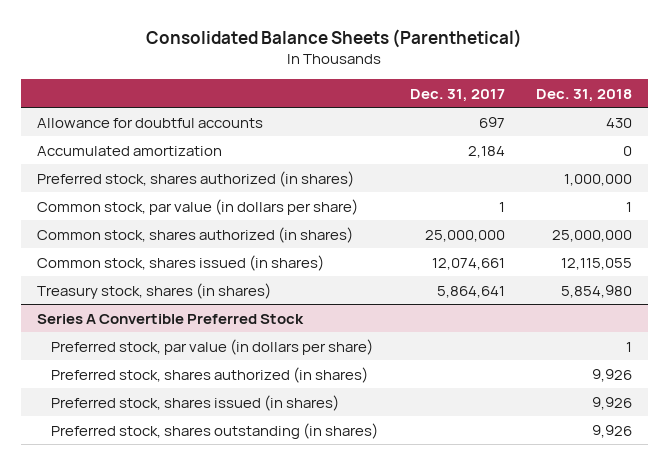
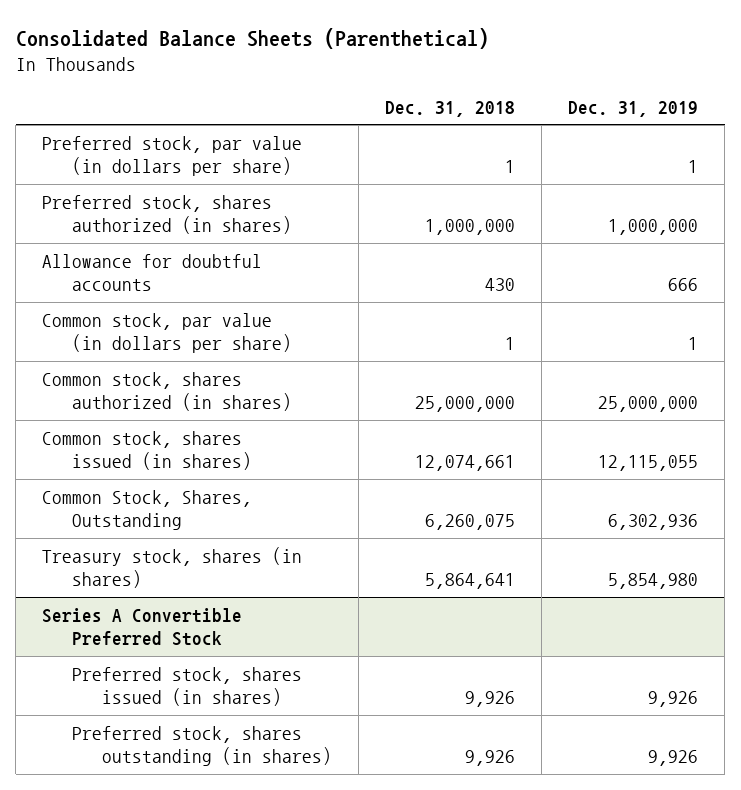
[409,88,505,102] Dec. 31, 2017 -> none
none -> [568,100,699,117] Dec. 31, 2019
[36,145,222,156] Accumulated amortization -> none
none -> [42,135,303,177] Preferred stock, par value (in dollars per share)
[36,117,263,128] Allowance for doubtful accounts -> [42,253,263,292] Allowance for doubtful accounts
[561,257,633,270] 12,115,055 -> [415,455,516,472] 12,074,661
none -> [42,489,253,531] Common Stock, Shares, Outstanding
[561,284,633,298] 5,854,980 -> [425,573,516,590] 5,864,641
[50,338,373,355] Preferred stock, par value (in dollars per share) -> none
[50,366,368,383] Preferred stock, shares authorized (in shares) -> none

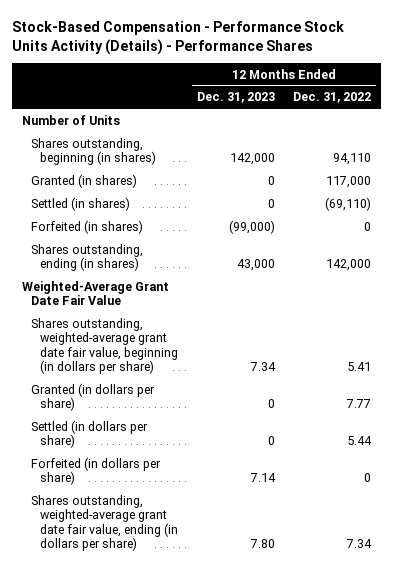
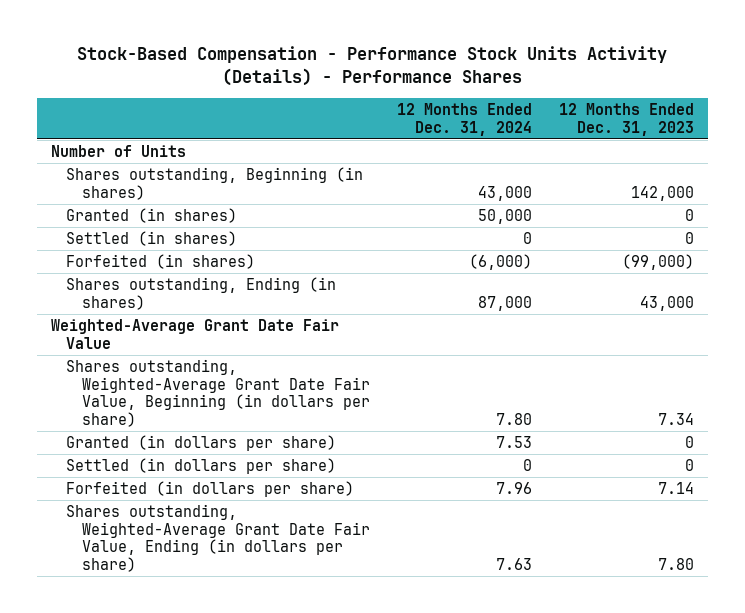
[293,92,372,104] Dec. 31, 2022 -> none
none -> [397,103,533,136] 12 Months Ended Dec. 31, 2024
[30,137,156,166] Shares outstanding, beginning (in shares) -> [66,167,364,200] Shares outstanding, Beginning (in shares)
[30,243,143,272] Shares outstanding, ending (in shares) -> [66,277,337,310] Shares outstanding, Ending (in shares)
[30,317,178,375] Shares outstanding, weighted-average grant date fair value, beginning (in dollars per share) -> [66,359,371,428] Shares outstanding, Weighted-Average Grant Date Fair Value, Beginning (in dollars per share)
[30,494,178,552] Shares outstanding, weighted-average grant date fair value, ending (in dollars per share) -> [66,504,371,573] Shares outstanding, Weighted-Average Grant Date Fair Value, Ending (in dollars per share)

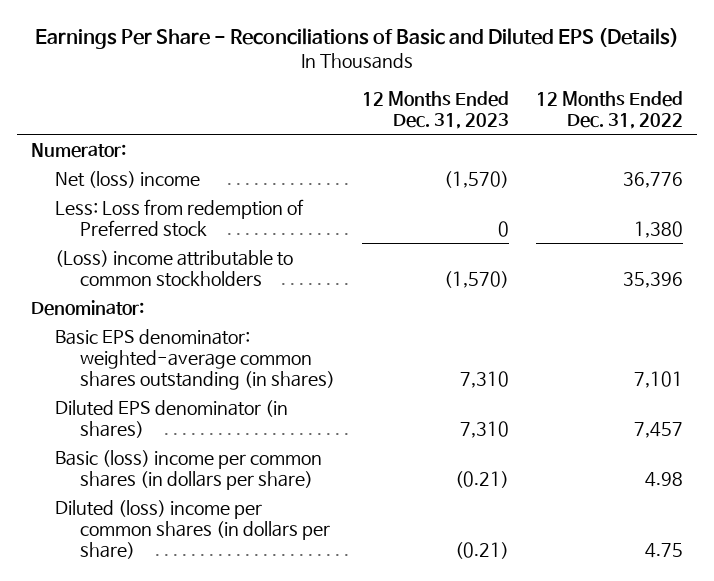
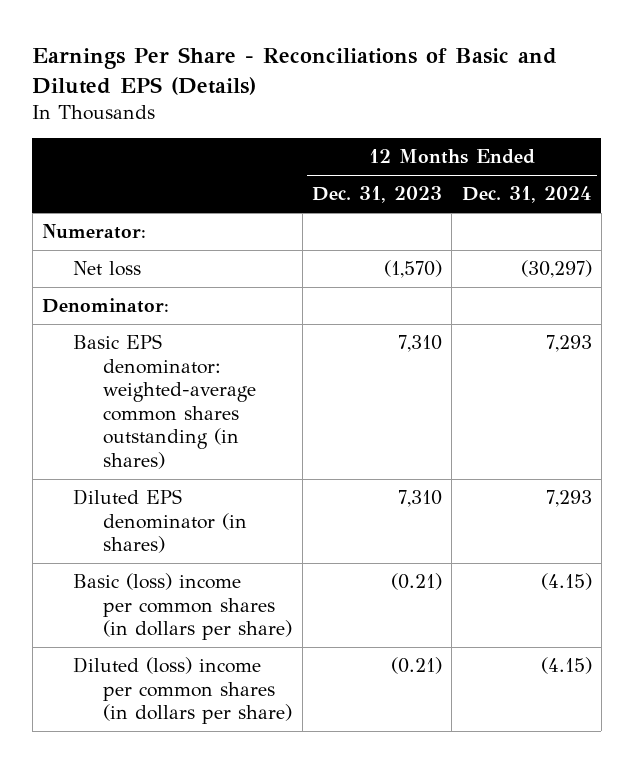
[536,91,684,130] 12 Months Ended Dec. 31, 2022 -> none
none -> [461,186,592,204] Dec. 31, 2024
[55,198,305,237] Less: Loss from redemption of Preferred stock -> none
[55,249,294,287] (Loss) income attributable to common stockholders -> none
[55,170,201,188] Net (loss) income -> [72,261,141,277] Net loss

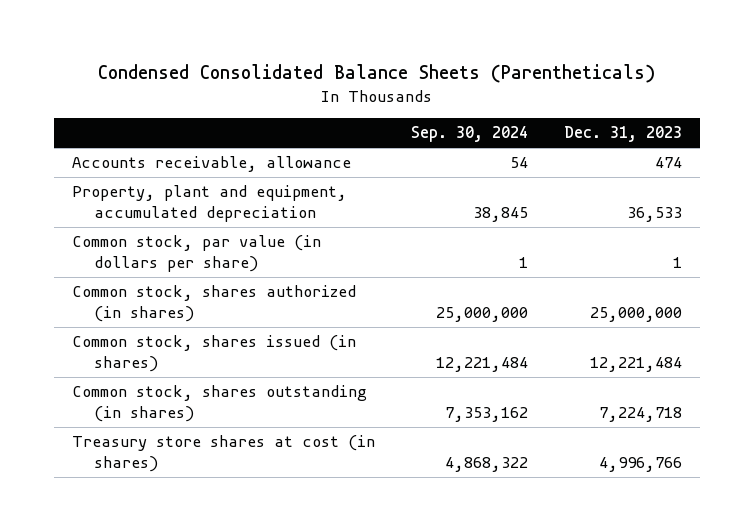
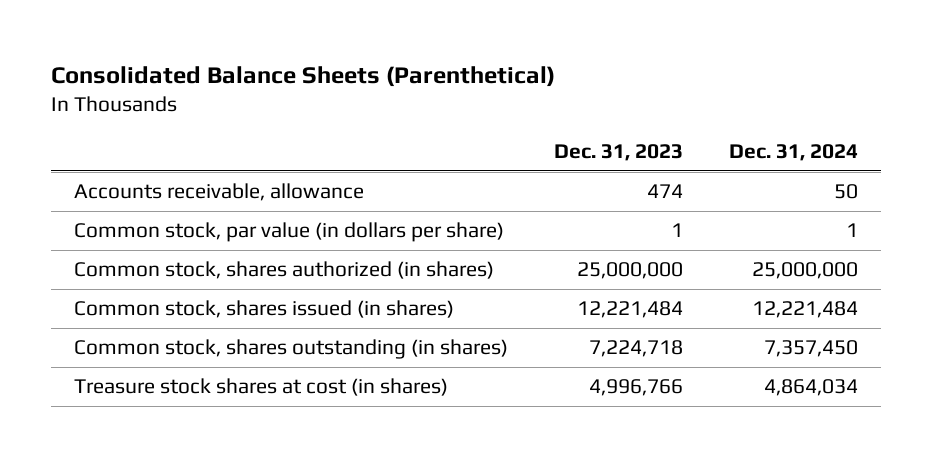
[97,64,655,84] Condensed Consolidated Balance Sheets (Parentheticals) -> [50,66,555,88] Consolidated Balance Sheets (Parenthetical)
[410,126,528,143] Sep. 30, 2024 -> none
none -> [728,144,858,162] Dec. 31, 2024
[71,185,347,223] Property, plant and equipment, accumulated depreciation -> none
[71,435,375,473] Treasury store shares at cost (in shares) -> [73,378,448,397] Treasure stock shares at cost (in shares)

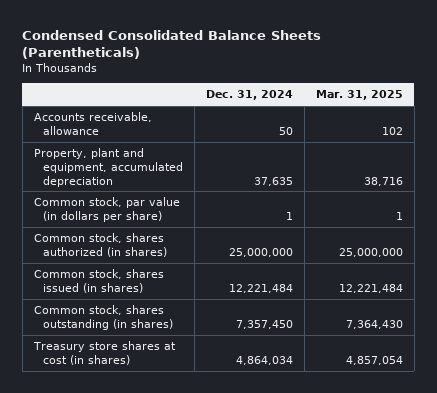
[50,66,555,88] Consolidated Balance Sheets (Parenthetical) -> [22,29,322,60] Condensed Consolidated Balance Sheets (Parentheticals)
[553,144,683,162] Dec. 31, 2023 -> none
none -> [315,90,403,101] Mar. 31, 2025
none -> [33,147,184,187] Property, plant and equipment, accumulated depreciation
[73,378,448,397] Treasure stock shares at cost (in shares) -> [32,340,176,365] Treasury store shares at cost (in shares)

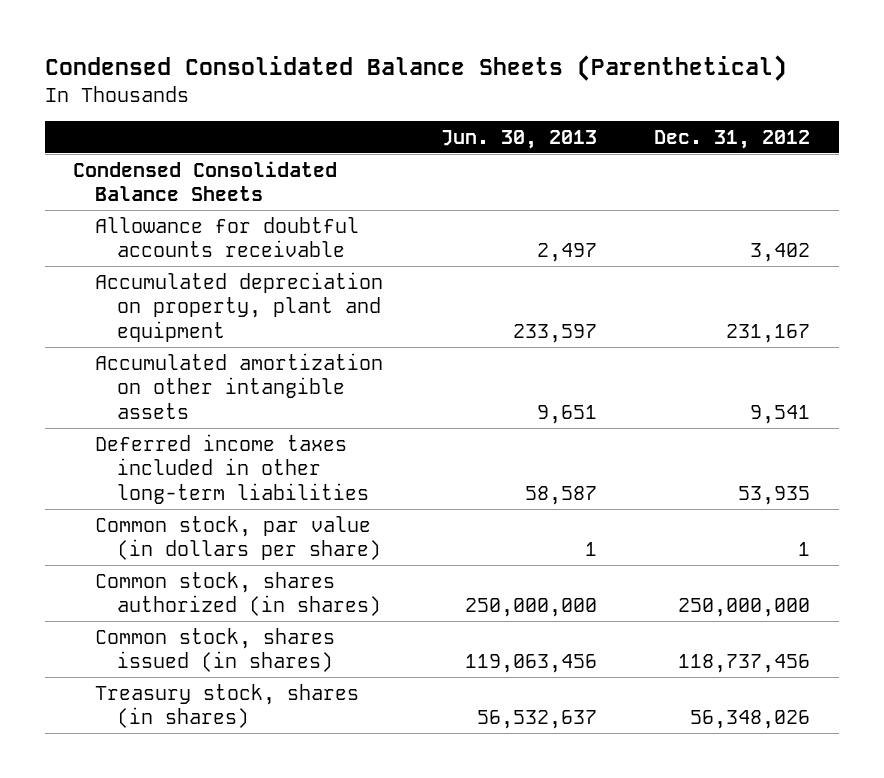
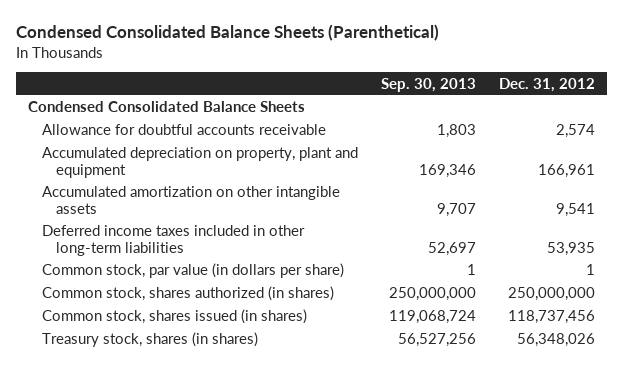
[440,129,597,149] Jun. 30, 2013 -> none
none -> [380,77,476,92] Sep. 30, 2013
[750,243,811,263] 3,402 -> [556,124,596,139] 2,574
[726,323,811,343] 231,167 -> [538,164,596,179] 166,961

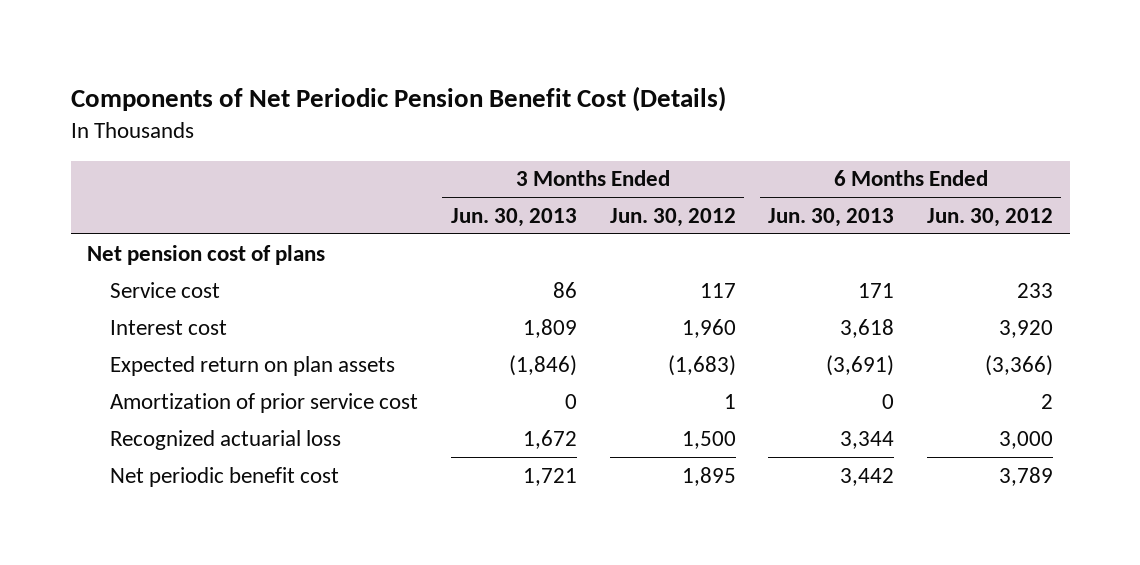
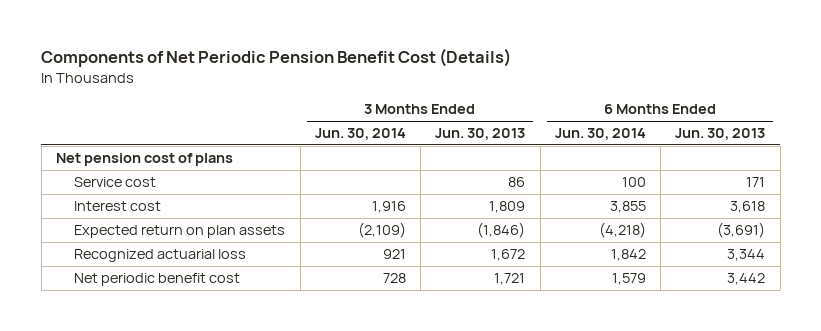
[609,208,736,228] Jun. 30, 2012 -> none
[927,208,1054,228] Jun. 30, 2012 -> none
none -> [314,128,406,141] Jun. 30, 2014
none -> [554,128,646,141] Jun. 30, 2014
[109,392,418,413] Amortization of prior service cost -> none

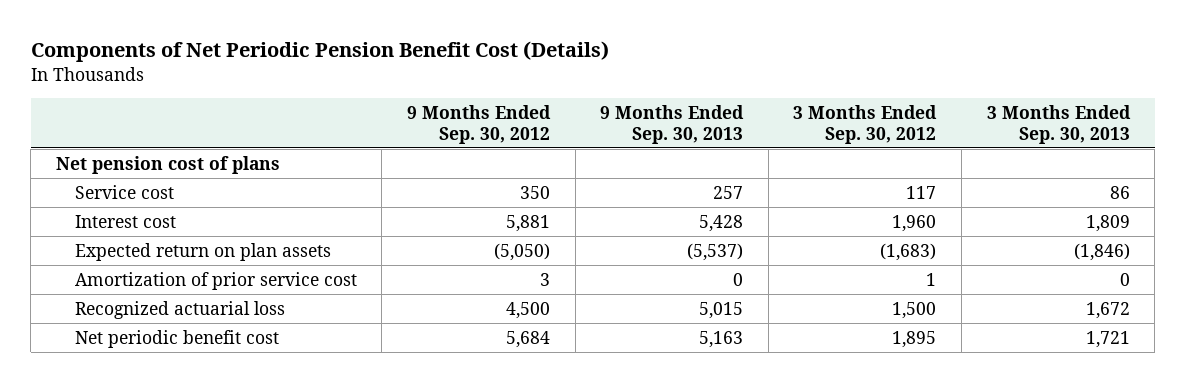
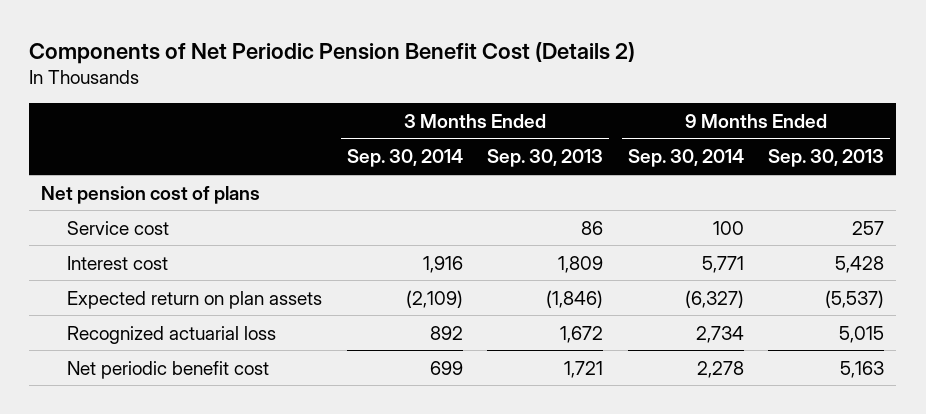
[30,41,609,63] Components of Net Periodic Pension Benefit Cost (Details) -> [29,41,636,64] Components of Net Periodic Pension Benefit Cost (Details 2)
[407,105,552,144] 9 Months Ended Sep. 30, 2012 -> none
[793,105,938,144] 3 Months Ended Sep. 30, 2012 -> none
none -> [346,149,463,168] Sep. 30, 2014
none -> [627,149,744,168] Sep. 30, 2014
[74,271,357,290] Amortization of prior service cost -> none

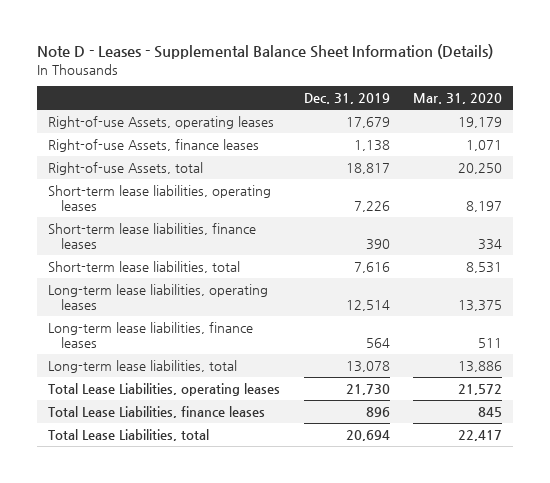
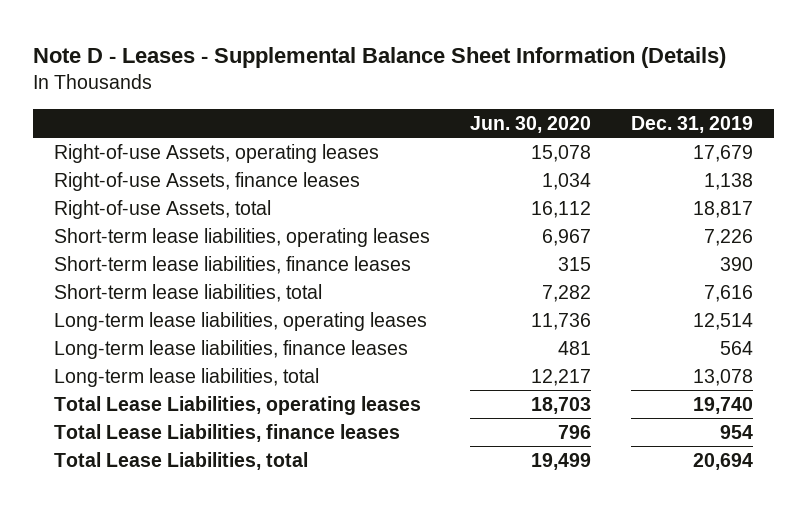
[412,93,502,105] Mar. 31, 2020 -> none
none -> [470,115,592,133] Jun. 30, 2020
[345,383,390,395] 21,730 -> [693,396,754,414] 19,740
[365,406,390,417] 896 -> [720,424,754,439] 954

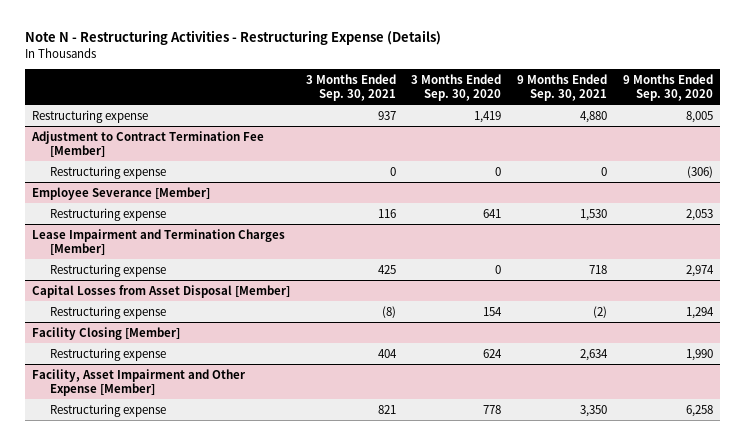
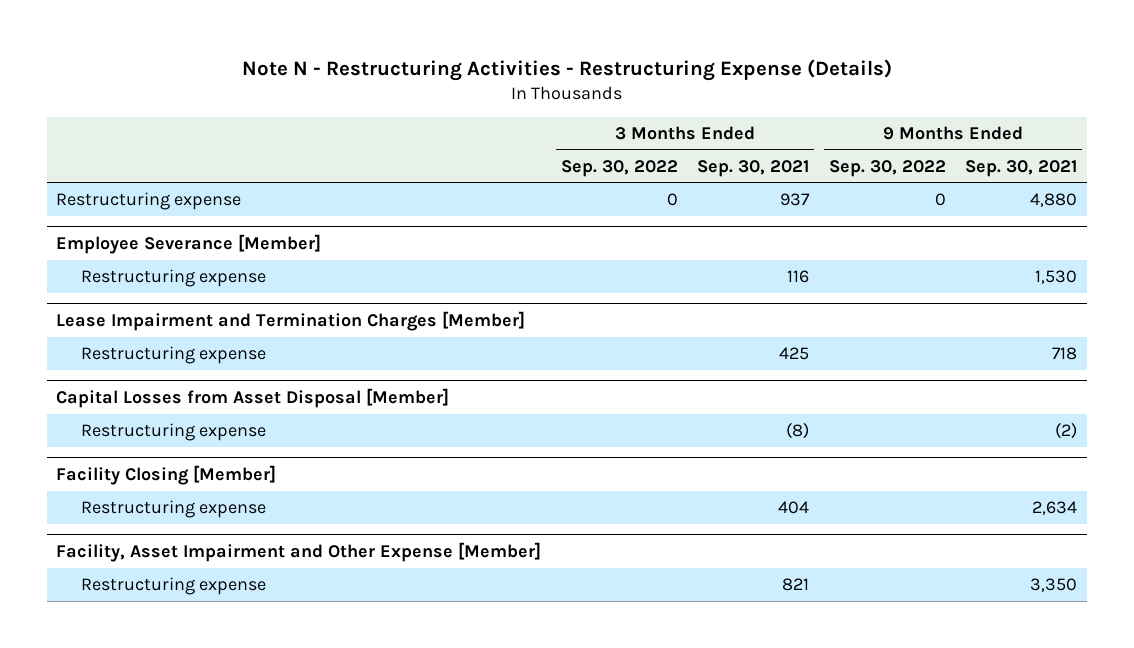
[411,73,502,101] 3 Months Ended Sep. 30, 2020 -> none
[622,73,713,101] 9 Months Ended Sep. 30, 2020 -> none
none -> [560,159,678,177] Sep. 30, 2022
none -> [828,159,946,177] Sep. 30, 2022
[31,130,265,157] Adjustment to Contract Termination Fee [Member] -> none
[50,165,167,179] Restructuring expense -> none

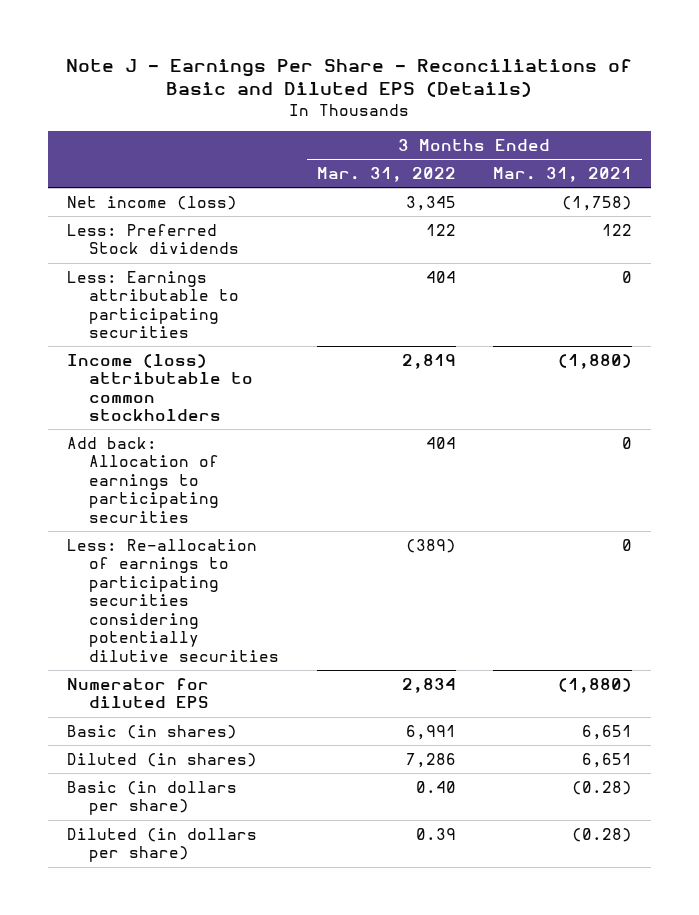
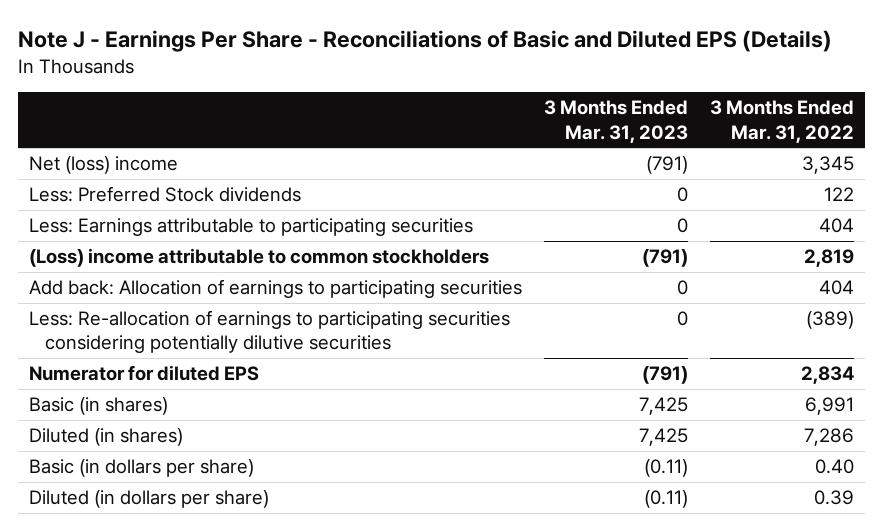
[493,167,633,183] Mar. 31, 2021 -> none
none -> [543,100,688,143] 3 Months Ended Mar. 31, 2023
[66,195,237,210] Net income (loss) -> [28,156,178,175] Net (loss) income
[66,353,254,422] Income (loss) attributable to common stockholders -> [28,248,489,268] (Loss) income attributable to common stockholders

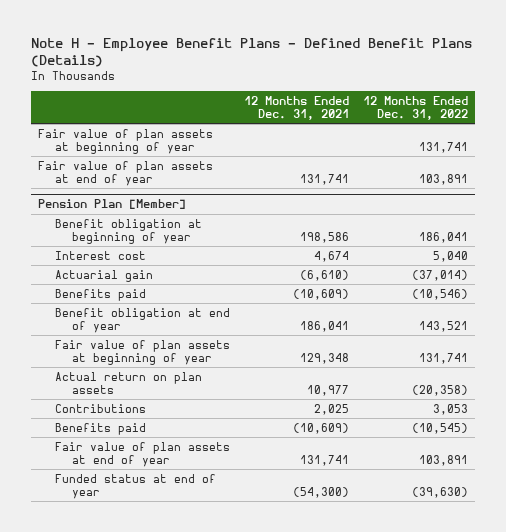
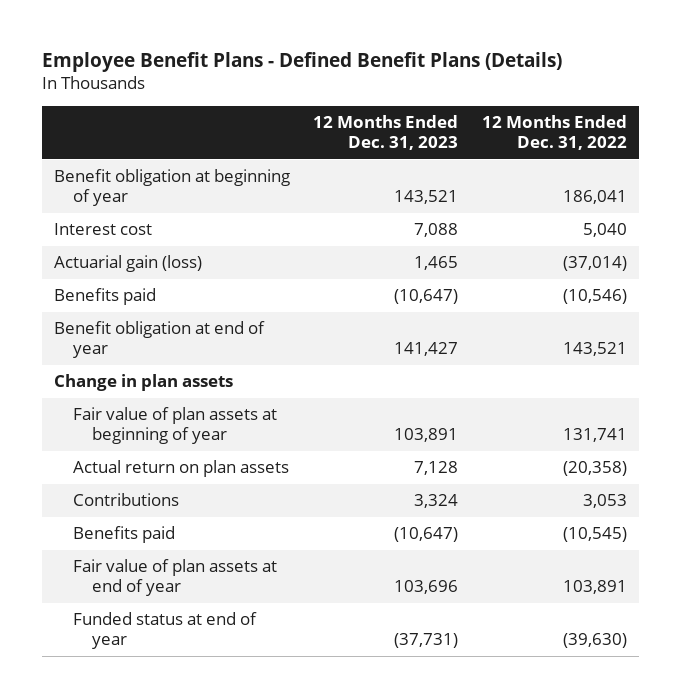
[31,38,473,68] Note H - Employee Benefit Plans - Defined Benefit Plans (Details) -> [41,52,562,73] Employee Benefit Plans - Defined Benefit Plans (Details)
[243,95,349,121] 12 Months Ended Dec. 31, 2021 -> none
none -> [313,115,459,151] 12 Months Ended Dec. 31, 2023
[38,128,214,155] Fair value of plan assets at beginning of year -> none
[38,160,214,187] Fair value of plan assets at end of year -> none
[38,199,187,210] Pension Plan [Member] -> none
[54,269,153,282] Actuarial gain -> [53,255,202,273] Actuarial gain (loss)
none -> [53,374,233,392] Change in plan assets

